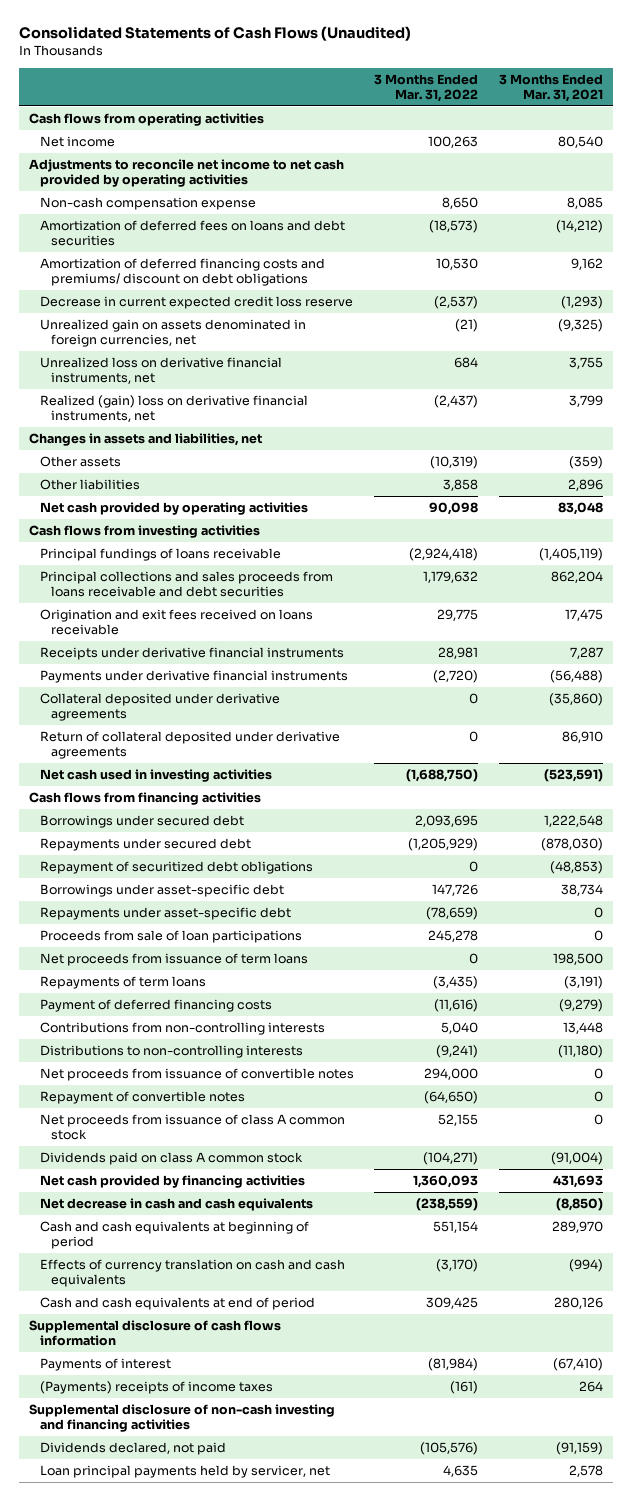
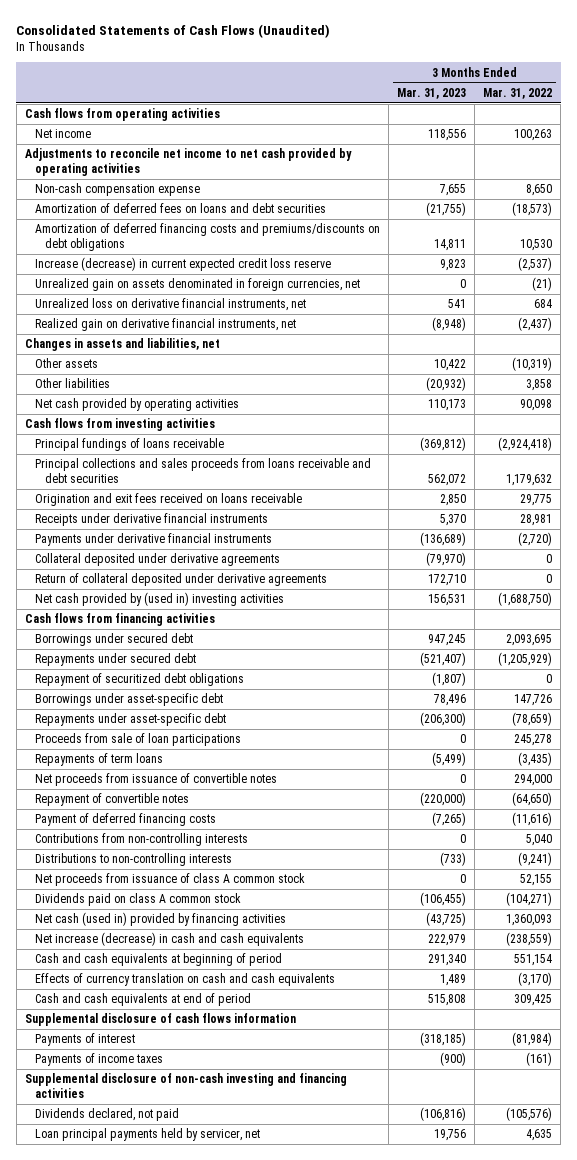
[499,73,604,102] 3 Months Ended Mar. 31, 2021 -> none
none -> [397,87,467,99] Mar. 31, 2023
[39,258,325,287] Amortization of deferred financing costs and premiums/ discount on debt obligations -> [35,223,381,251] Amortization of deferred financing costs and premiums/discounts on debt obligations
[39,296,353,310] Decrease in current expected credit loss reserve -> [35,257,332,272] Increase (decrease) in current expected credit loss reserve
[39,395,308,423] Realized (gain) loss on derivative financial instruments, net -> [35,318,297,332] Realized gain on derivative financial instruments, net
[39,769,272,783] Net cash used in investing activities -> [35,592,285,607] Net cash provided by (used in) investing activities
[39,953,308,967] Net proceeds from issuance of term loans -> none
[39,1068,354,1082] Net proceeds from issuance of convertible notes -> [35,773,278,787] Net proceeds from issuance of convertible notes
[39,1091,245,1105] Repayment of convertible notes -> [35,793,190,807] Repayment of convertible notes
[39,1175,305,1189] Net cash provided by financing activities -> [35,912,287,927] Net cash (used in) provided by financing activities
[39,1198,313,1212] Net decrease in cash and cash equivalents -> [35,932,305,947] Net increase (decrease) in cash and cash equivalents
[39,1381,273,1395] (Payments) receipts of income taxes -> [35,1053,164,1067] Payments of income taxes

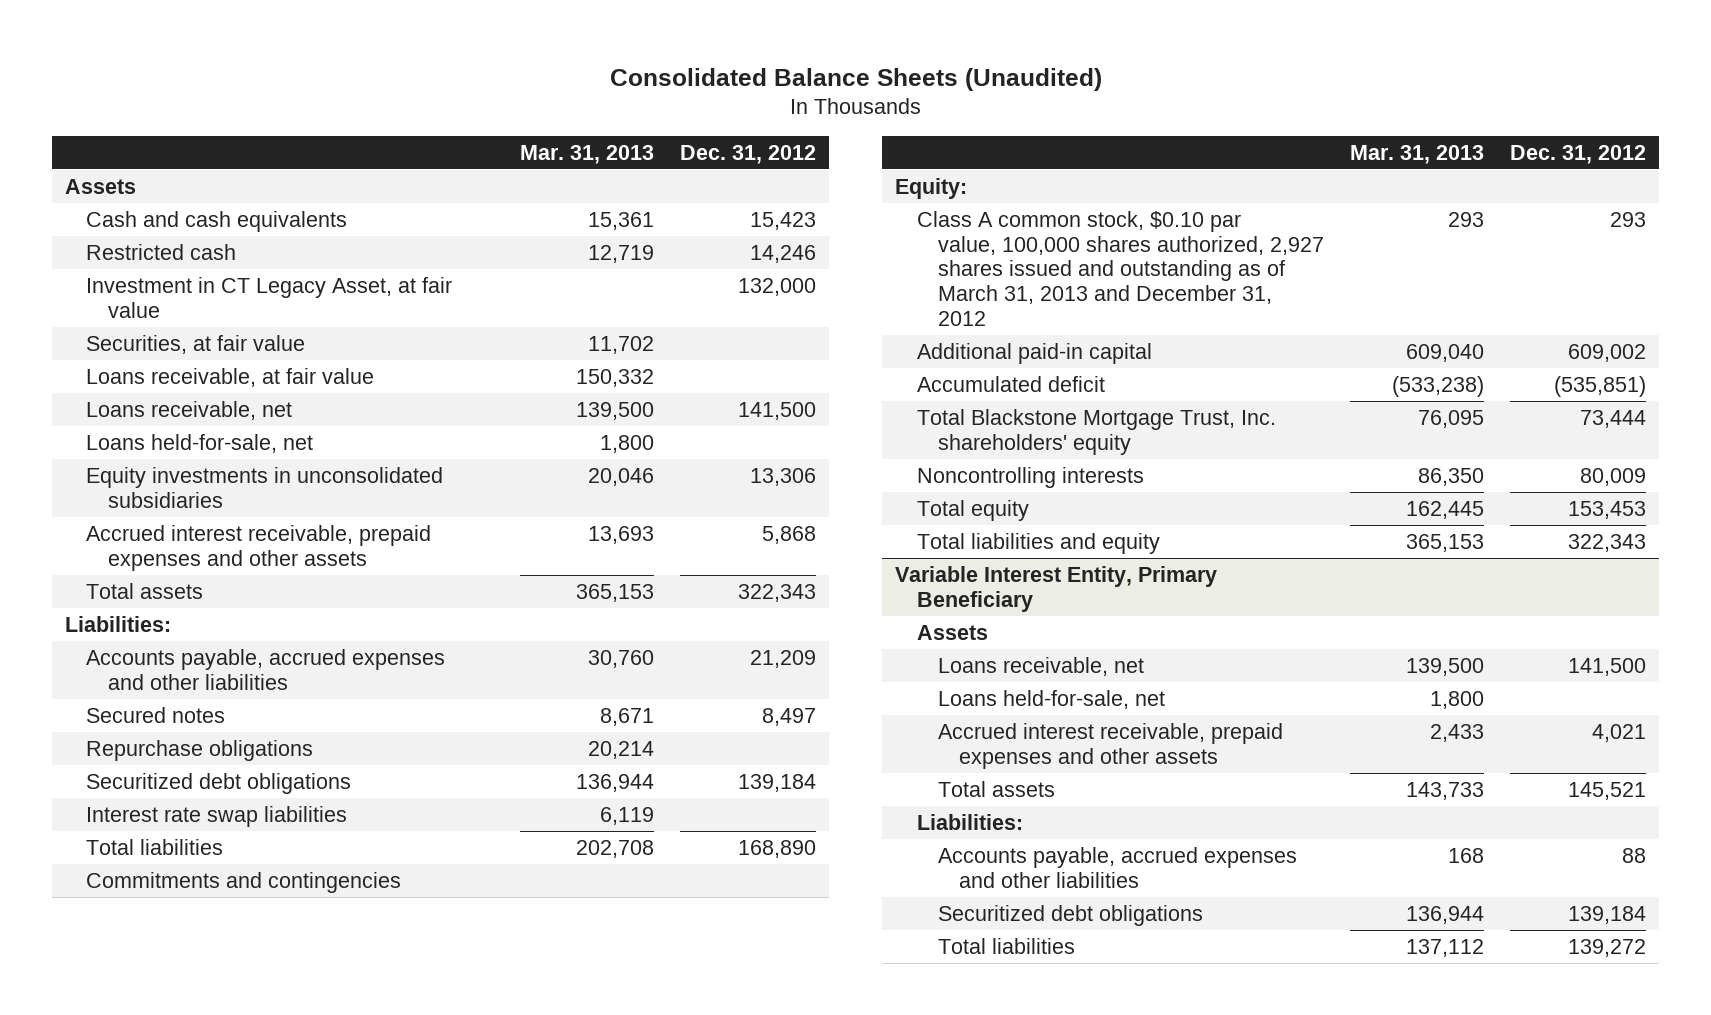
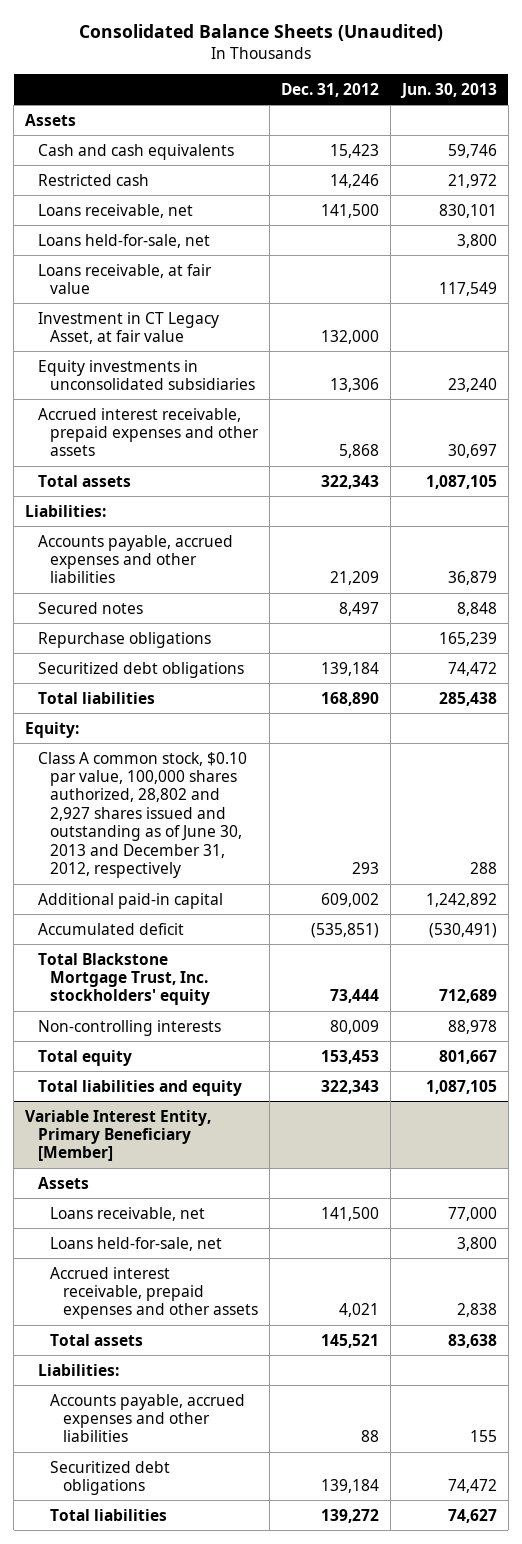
[519,144,654,164] Mar. 31, 2013 -> none
none -> [399,82,497,98] Jun. 30, 2013
[86,334,306,354] Securities, at fair value -> none
[86,367,375,387] Loans receivable, at fair value -> [37,263,212,294] Loans receivable, at fair value
[86,276,453,318] Investment in CT Legacy Asset, at fair value -> [37,311,219,344] Investment in CT Legacy Asset, at fair value
[86,805,348,827] Interest rate swap liabilities -> none
[86,871,402,893] Commitments and contingencies -> none
[916,210,1324,327] Class A common stock, $0.10 par value, 100,000 shares authorized, 2,927 shares issued and outstanding as of March 31, 2013 and December 31, 2012 -> [37,751,247,879] Class A common stock, $0.10 par value, 100,000 shares authorized, 28,802 and 2,927 shares issued and outstanding as of June 30, 2013 and December 31, 2012, respectively
[916,408,1276,455] Total Blackstone Mortgage Trust, Inc. shareholders' equity -> [37,952,211,1006] Total Blackstone Mortgage Trust, Inc. stockholders' equity
[916,466,1144,488] Noncontrolling interests -> [37,1019,221,1036] Non-controlling interests
[895,565,1218,612] Variable Interest Entity, Primary Beneficiary -> [25,1109,212,1162] Variable Interest Entity, Primary Beneficiary [Member]

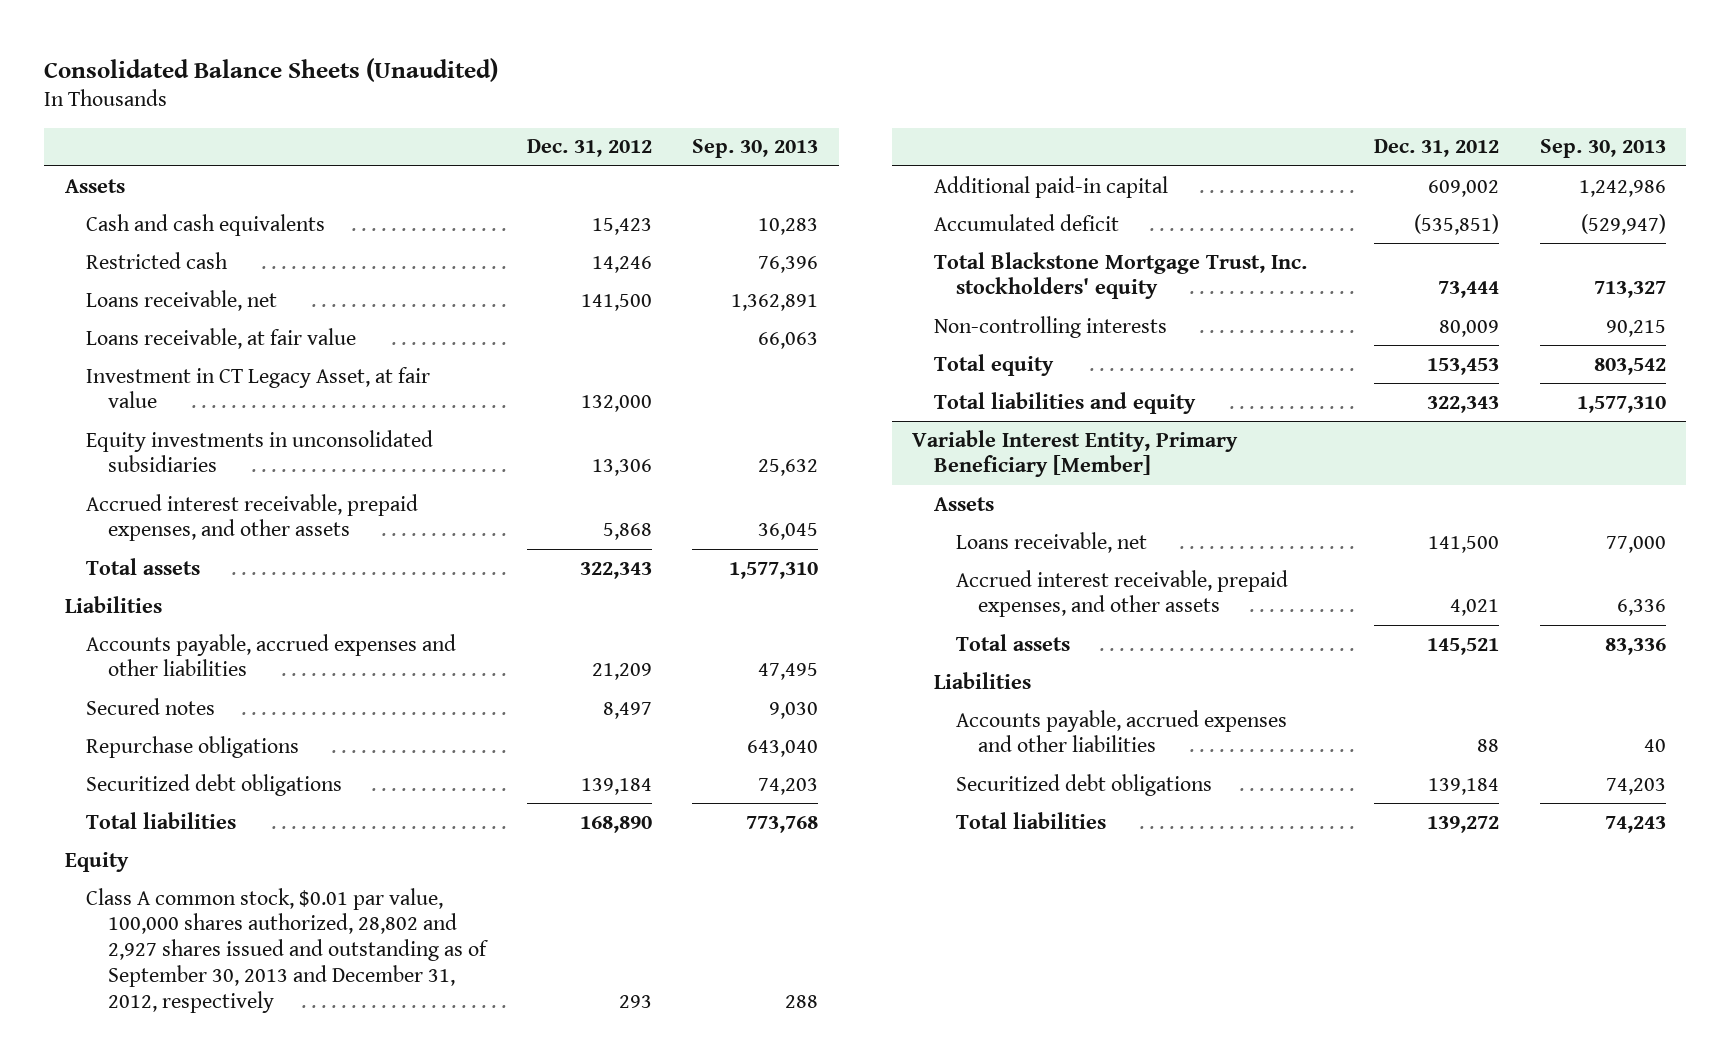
[399,82,497,98] Jun. 30, 2013 -> none
none -> [692,139,819,159] Sep. 30, 2013
[37,233,210,248] Loans held-for-sale, net -> none
[37,407,260,457] Accrued interest receivable, prepaid expenses and other assets -> [86,493,419,542] Accrued interest receivable, prepaid expenses, and other assets
[25,504,107,517] Liabilities: -> [64,595,162,613] Liabilities
[25,721,80,738] Equity: -> [64,851,129,872] Equity
[37,751,247,879] Class A common stock, $0.10 par value, 100,000 shares authorized, 28,802 and 2,927 shares issued and outstanding as of June 30, 2013 and December 31, 2012, respectively -> [86,887,490,1013] Class A common stock, $0.01 par value, 100,000 shares authorized, 28,802 and 2,927 shares issued and outstanding as of September 30, 2013 and December 31, 2012, respectively
[50,1236,223,1251] Loans held-for-sale, net -> none
[50,1266,258,1320] Accrued interest receivable, prepaid expenses and other assets -> [955,569,1288,618] Accrued interest receivable, prepaid expenses, and other assets
[37,1363,119,1376] Liabilities: -> [934,671,1032,689] Liabilities

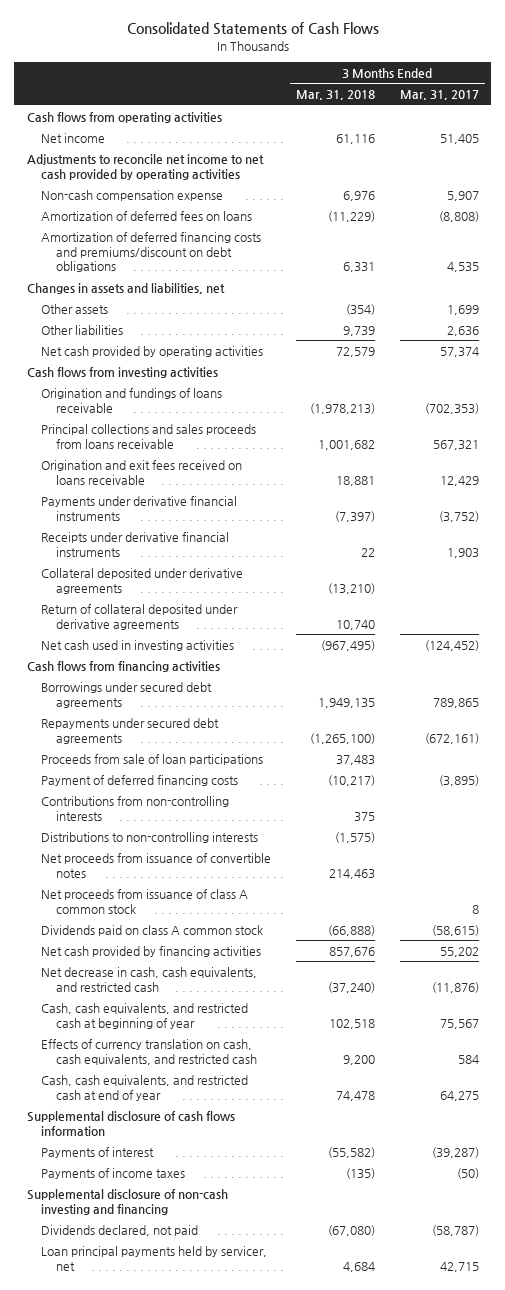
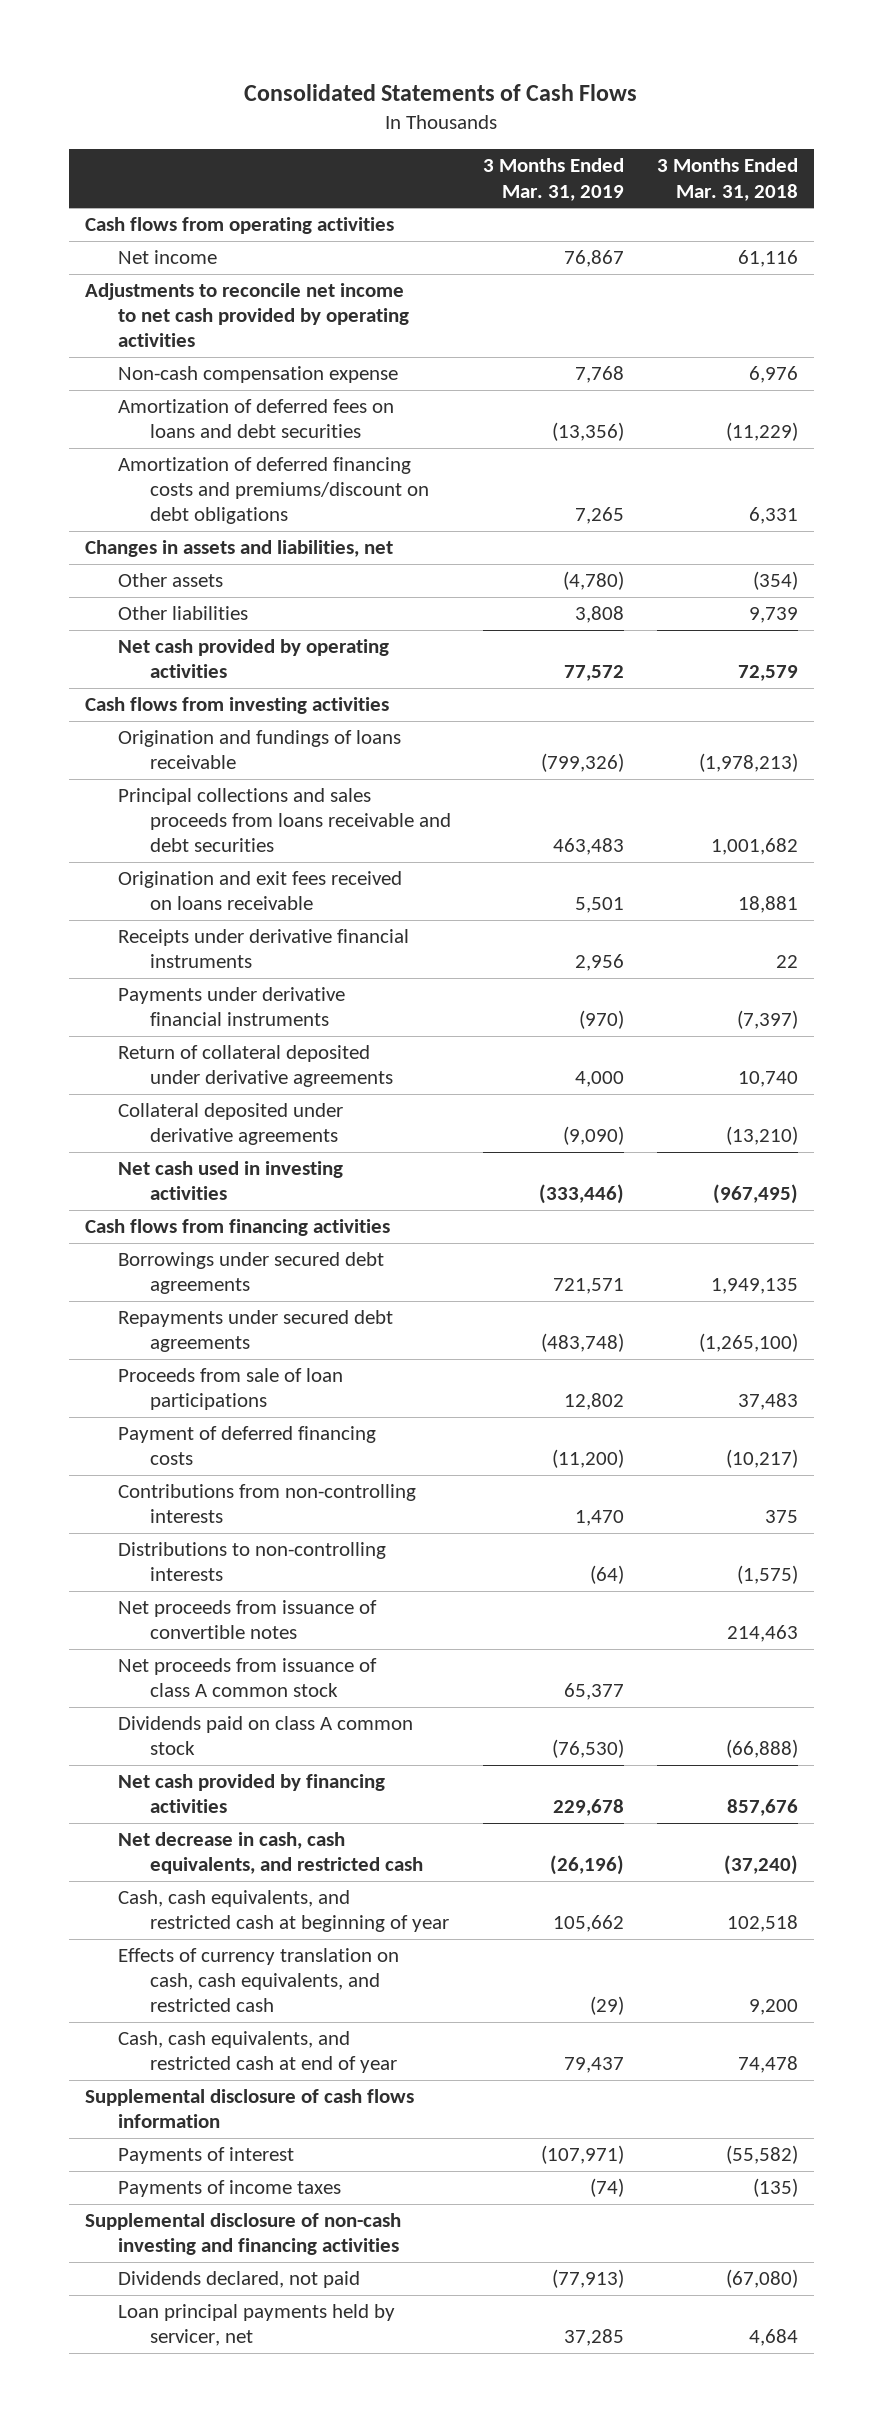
[399,90,479,101] Mar. 31, 2017 -> none
none -> [483,158,625,201] 3 Months Ended Mar. 31, 2019
[41,210,253,221] Amortization of deferred fees on loans -> [117,399,394,439] Amortization of deferred fees on loans and debt securities
[41,423,257,449] Principal collections and sales proceeds from loans receivable -> [117,788,452,853] Principal collections and sales proceeds from loans receivable and debt securities
[41,495,238,521] Payments under derivative financial instruments -> [117,987,345,1027] Payments under derivative financial instruments
[41,567,244,594] Collateral deposited under derivative agreements -> [117,1103,343,1146] Collateral deposited under derivative agreements
[26,1188,228,1215] Supplemental disclosure of non-cash investing and financing -> [85,2213,402,2256] Supplemental disclosure of non-cash investing and financing activities

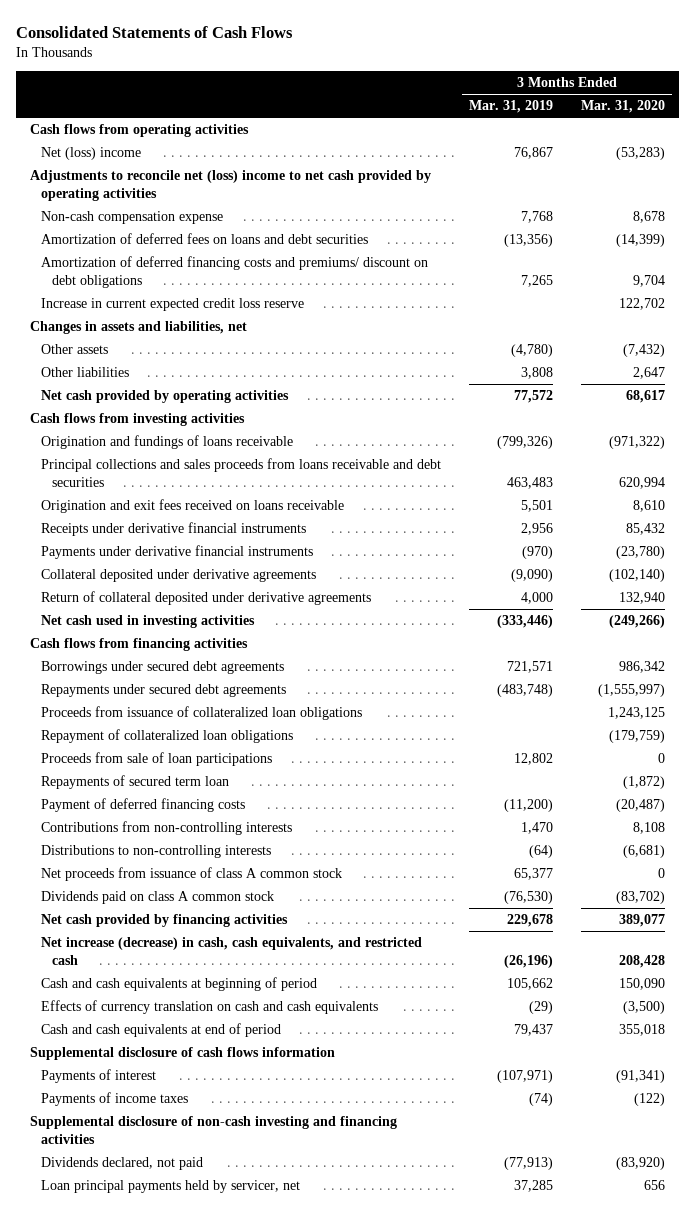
[656,158,798,201] 3 Months Ended Mar. 31, 2018 -> none
none -> [580,100,665,114] Mar. 31, 2020
[117,250,217,265] Net income -> [40,146,141,160] Net (loss) income
[85,283,409,348] Adjustments to reconcile net income to net cash provided by operating activities -> [30,169,432,202] Adjustments to reconcile net (loss) income to net cash provided by operating activities
[117,457,430,525] Amortization of deferred financing costs and premiums/discount on debt obligations -> [40,255,428,289] Amortization of deferred financing costs and premiums/ discount on debt obligations
none -> [40,297,304,311] Increase in current expected credit loss reserve
[117,1045,394,1088] Return of collateral deposited under derivative agreements -> [40,590,371,605] Return of collateral deposited under derivative agreements
none -> [40,705,362,720] Proceeds from issuance of collateralized loan obligations
none -> [40,728,293,743] Repayment of collateralized loan obligations
none -> [40,774,229,789] Repayments of secured term loan
[117,1600,377,1640] Net proceeds from issuance of convertible notes -> none
[117,1832,424,1875] Net decrease in cash, cash equivalents, and restricted cash -> [40,936,422,966] Net increase (decrease) in cash, cash equivalents, and restricted cash
[117,1890,450,1933] Cash, cash equivalents, and restricted cash at beginning of year -> [40,976,317,991] Cash and cash equivalents at beginning of period
[117,1948,399,2013] Effects of currency translation on cash, cash equivalents, and restricted cash -> [40,999,378,1014] Effects of currency translation on cash and cash equivalents
[117,2031,398,2074] Cash, cash equivalents, and restricted cash at end of year -> [40,1022,281,1037] Cash and cash equivalents at end of period

